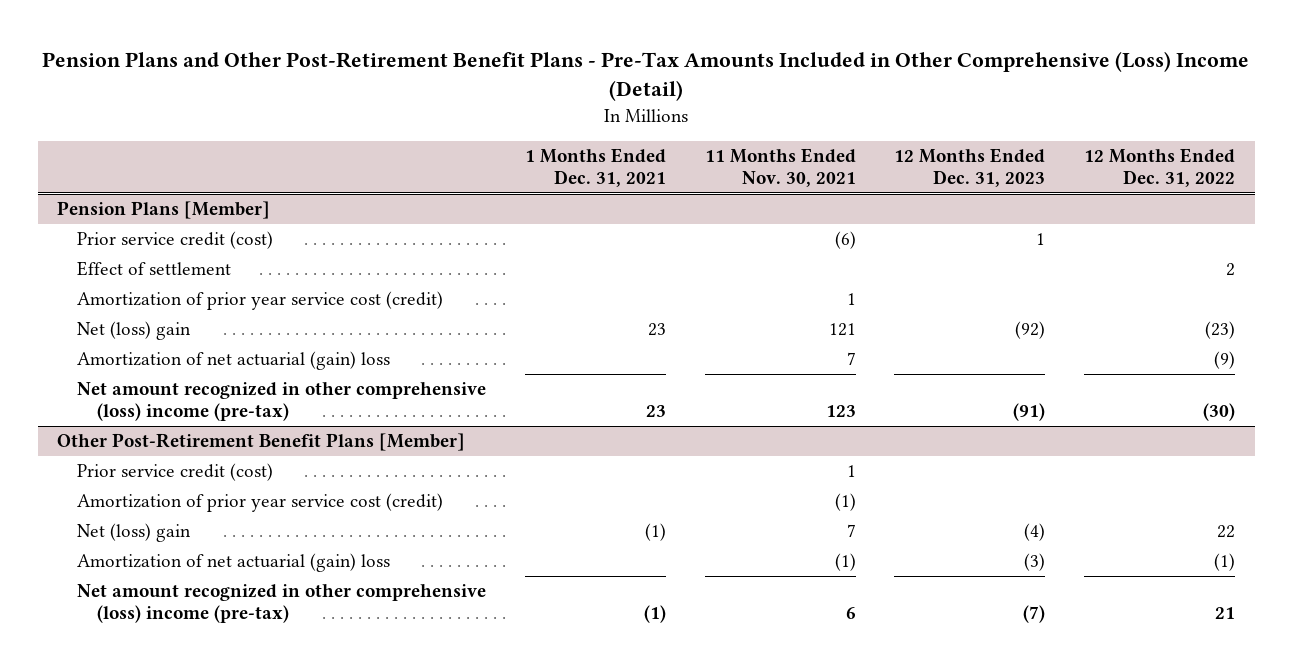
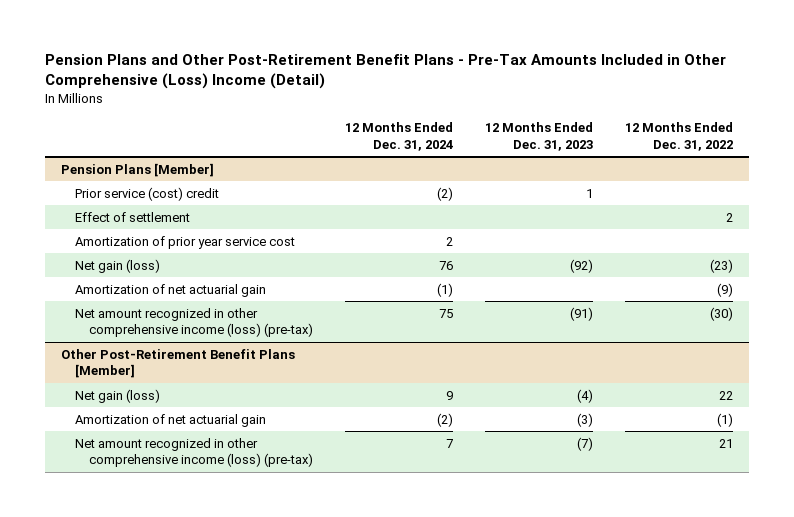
[524,147,666,187] 1 Months Ended Dec. 31, 2021 -> none
[704,147,856,187] 11 Months Ended Nov. 30, 2021 -> none
none -> [344,122,453,151] 12 Months Ended Dec. 31, 2024
[77,231,274,250] Prior service credit (cost) -> [74,186,219,201] Prior service (cost) credit
[77,291,444,311] Amortization of prior year service cost (credit) -> [74,235,295,249] Amortization of prior year service cost
[77,321,192,341] Net (loss) gain -> [74,258,160,273] Net gain (loss)
[77,351,391,371] Amortization of net actuarial (gain) loss -> [74,283,266,297] Amortization of net actuarial gain
[77,382,487,422] Net amount recognized in other comprehensive (loss) income (pre-tax) -> [74,307,313,338] Net amount recognized in other comprehensive income (loss) (pre-tax)
[77,463,274,482] Prior service credit (cost) -> none
[77,493,444,513] Amortization of prior year service cost (credit) -> none
[77,523,192,543] Net (loss) gain -> [74,388,160,403] Net gain (loss)
[77,553,391,573] Amortization of net actuarial (gain) loss -> [74,413,266,427] Amortization of net actuarial gain
[77,584,487,624] Net amount recognized in other comprehensive (loss) income (pre-tax) -> [74,437,313,468] Net amount recognized in other comprehensive income (loss) (pre-tax)

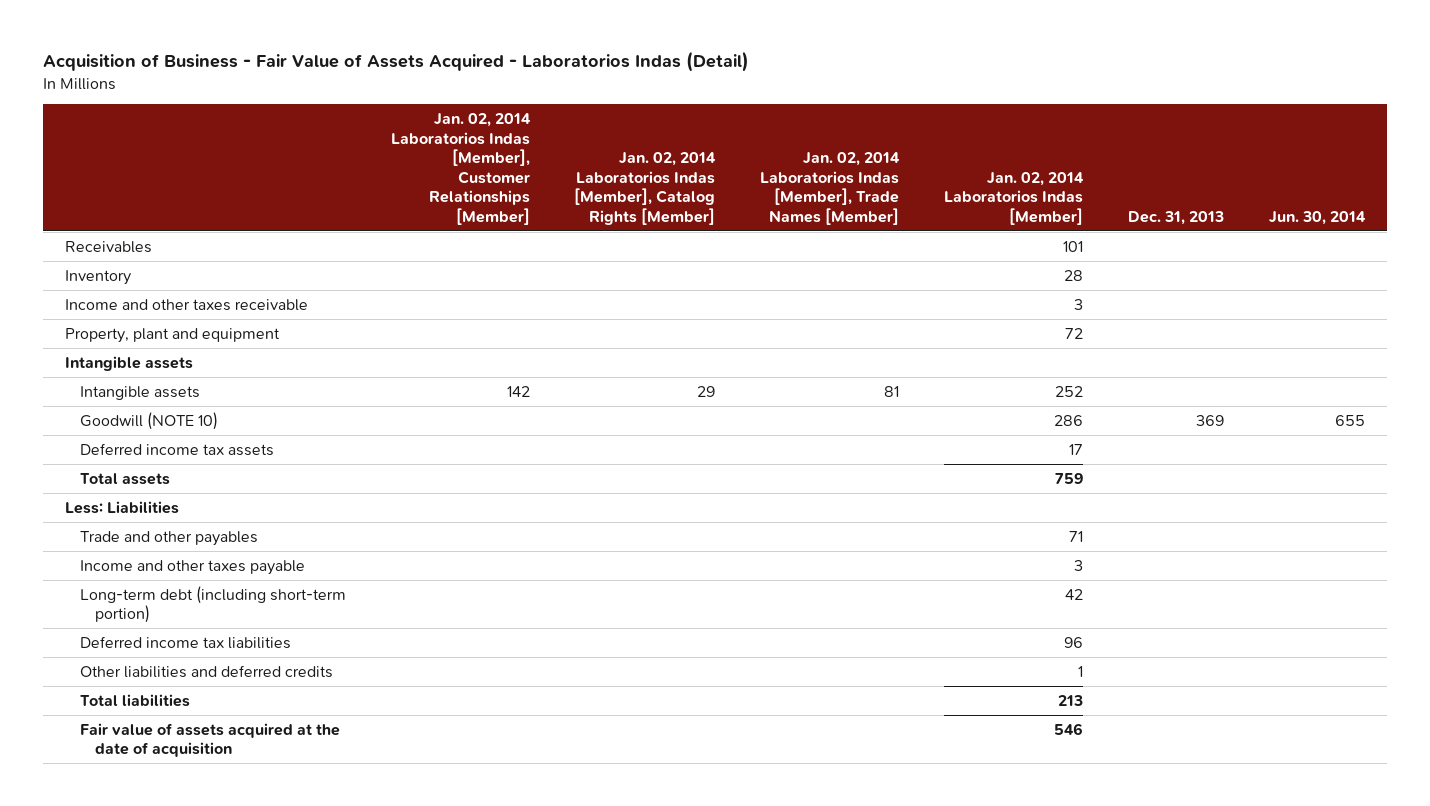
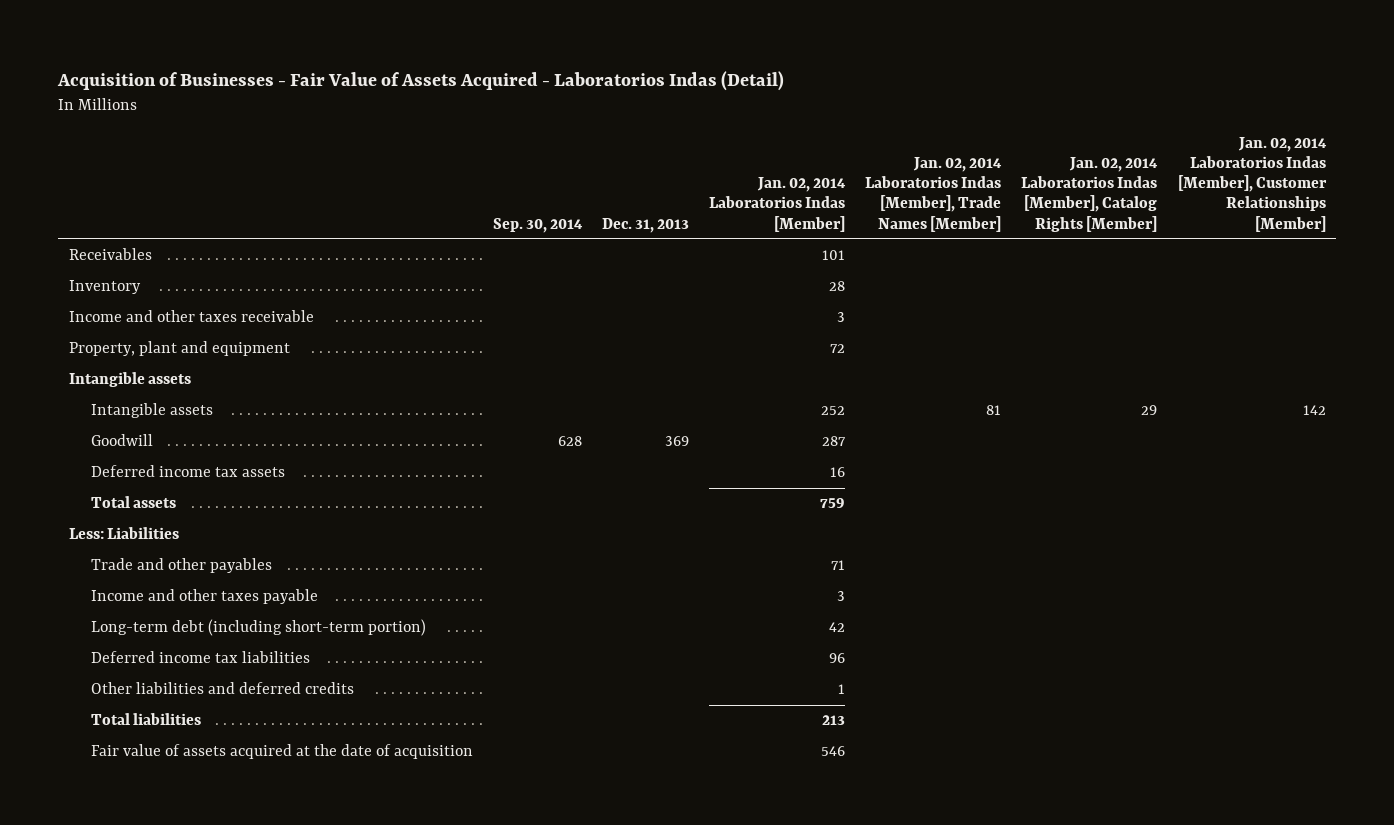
[42,51,749,73] Acquisition of Business - Fair Value of Assets Acquired - Laboratorios Indas (Detail) -> [57,70,785,91] Acquisition of Businesses - Fair Value of Assets Acquired - Laboratorios Indas (Detail)
[1268,210,1366,225] Jun. 30, 2014 -> none
none -> [493,217,584,233] Sep. 30, 2014
[79,411,218,430] Goodwill (NOTE 10) -> [90,434,153,447] Goodwill
[1054,414,1084,426] 286 -> [822,436,847,447] 287
[1069,443,1084,455] 17 -> [830,467,846,478] 16

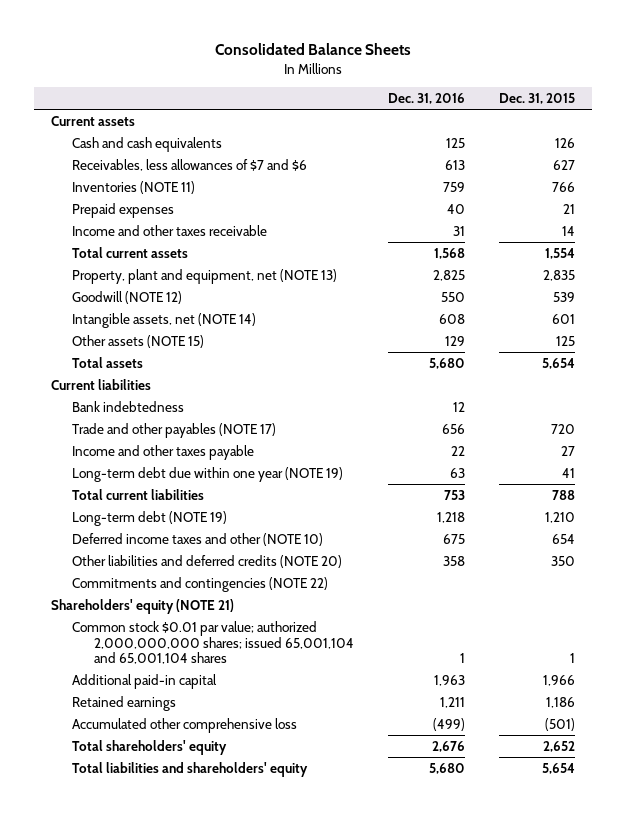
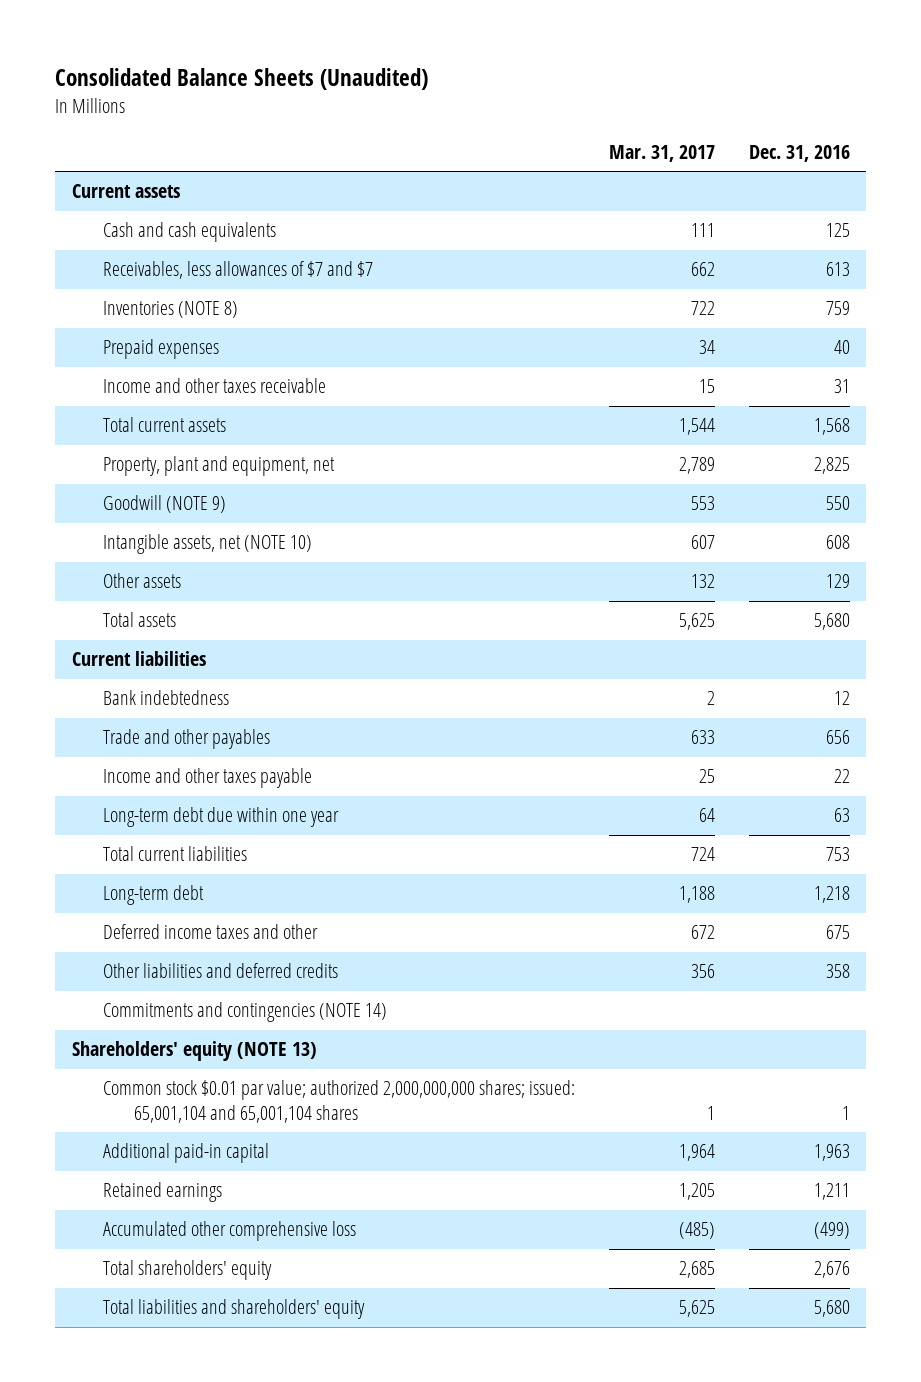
[215,43,412,56] Consolidated Balance Sheets -> [54,67,428,90] Consolidated Balance Sheets (Unaudited)
[499,92,576,104] Dec. 31, 2015 -> none
none -> [608,145,715,163] Mar. 31, 2017
[72,158,308,171] Receivables, less allowances of $7 and $6 -> [102,261,373,280] Receivables, less allowances of $7 and $7
[72,180,196,194] Inventories (NOTE 11) -> [102,301,238,319] Inventories (NOTE 8)
[72,268,338,284] Property, plant and equipment, net (NOTE 13) -> [102,456,335,477] Property, plant and equipment, net
[72,290,183,304] Goodwill (NOTE 12) -> [102,495,226,514] Goodwill (NOTE 9)
[72,312,257,328] Intangible assets, net (NOTE 14) -> [102,534,312,555] Intangible assets, net (NOTE 10)
[72,334,205,348] Other assets (NOTE 15) -> [102,573,181,589] Other assets
[72,422,277,438] Trade and other payables (NOTE 17) -> [102,729,270,750] Trade and other payables
[72,466,344,482] Long-term debt due within one year (NOTE 19) -> [102,807,339,828] Long-term debt due within one year
[72,510,228,526] Long-term debt (NOTE 19) -> [102,885,204,906] Long-term debt
[72,532,324,546] Deferred income taxes and other (NOTE 10) -> [102,924,318,940] Deferred income taxes and other
[72,554,343,568] Other liabilities and deferred credits (NOTE 20) -> [102,963,338,979] Other liabilities and deferred credits
[72,576,329,592] Commitments and contingencies (NOTE 22) -> [102,1002,387,1023] Commitments and contingencies (NOTE 14)
[51,598,235,614] Shareholders' equity (NOTE 21) -> [71,1041,317,1062] Shareholders' equity (NOTE 13)
[72,620,354,665] Common stock $0.01 par value; authorized 2,000,000,000 shares; issued 65,001,104 and 65,001,104 shares -> [102,1080,575,1124] Common stock $0.01 par value; authorized 2,000,000,000 shares; issued: 65,001,104 and 65,001,104 shares

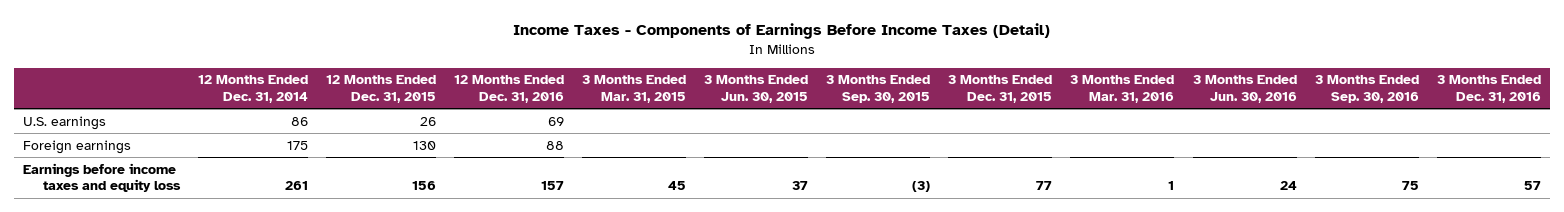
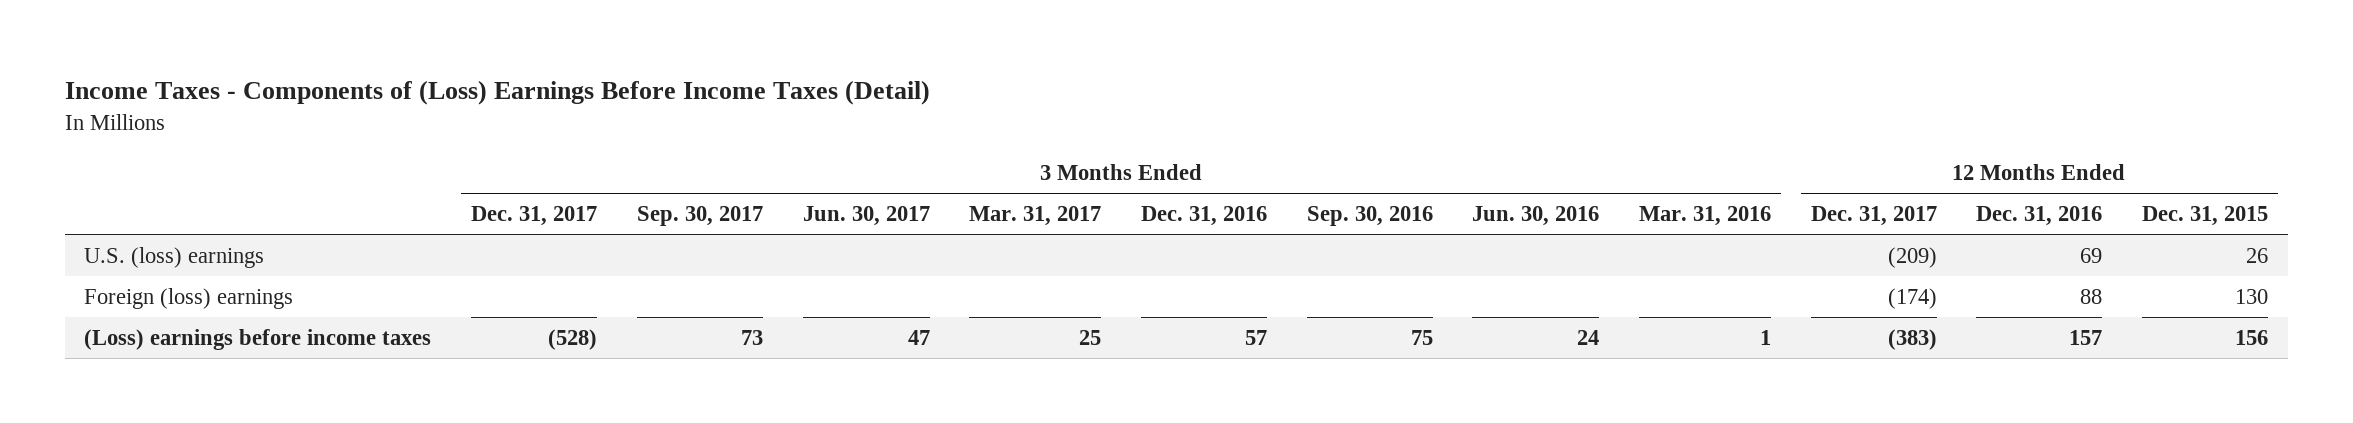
[512,23,1050,40] Income Taxes - Components of Earnings Before Income Taxes (Detail) -> [64,80,930,106] Income Taxes - Components of (Loss) Earnings Before Income Taxes (Detail)
[197,75,308,103] 12 Months Ended Dec. 31, 2014 -> none
[582,75,687,103] 3 Months Ended Mar. 31, 2015 -> none
[704,75,809,103] 3 Months Ended Jun. 30, 2015 -> none
[826,75,931,103] 3 Months Ended Sep. 30, 2015 -> none
[948,75,1053,103] 3 Months Ended Dec. 31, 2015 -> none
none -> [471,205,598,226] Dec. 31, 2017
none -> [636,205,763,226] Sep. 30, 2017
none -> [802,205,930,226] Jun. 30, 2017
none -> [969,205,1102,226] Mar. 31, 2017
none -> [1810,205,1937,226] Dec. 31, 2017
[23,115,107,130] U.S. earnings -> [84,246,265,268] U.S. (loss) earnings
[23,139,132,154] Foreign earnings -> [84,287,294,309] Foreign (loss) earnings
[23,162,181,193] Earnings before income taxes and equity loss -> [84,328,432,350] (Loss) earnings before income taxes

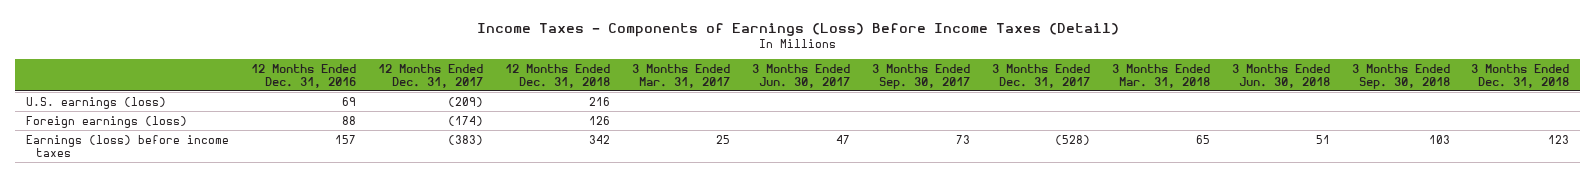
[64,80,930,106] Income Taxes - Components of (Loss) Earnings Before Income Taxes (Detail) -> [476,22,1119,37] Income Taxes - Components of Earnings (Loss) Before Income Taxes (Detail)
[1140,205,1267,226] Dec. 31, 2016 -> none
[1306,205,1433,226] Sep. 30, 2016 -> none
[1472,205,1600,226] Jun. 30, 2016 -> none
[1639,205,1772,226] Mar. 31, 2016 -> none
[2142,205,2269,226] Dec. 31, 2015 -> none
none -> [505,63,611,88] 12 Months Ended Dec. 31, 2018
none -> [1111,63,1210,88] 3 Months Ended Mar. 31, 2018
none -> [1231,63,1330,88] 3 Months Ended Jun. 30, 2018
none -> [1351,63,1450,89] 3 Months Ended Sep. 30, 2018
none -> [1471,63,1570,88] 3 Months Ended Dec. 31, 2018
[84,246,265,268] U.S. (loss) earnings -> [26,96,167,109] U.S. earnings (loss)
[84,287,294,309] Foreign (loss) earnings -> [26,115,188,128] Foreign earnings (loss)
[84,328,432,350] (Loss) earnings before income taxes -> [26,134,230,157] Earnings (loss) before income taxes

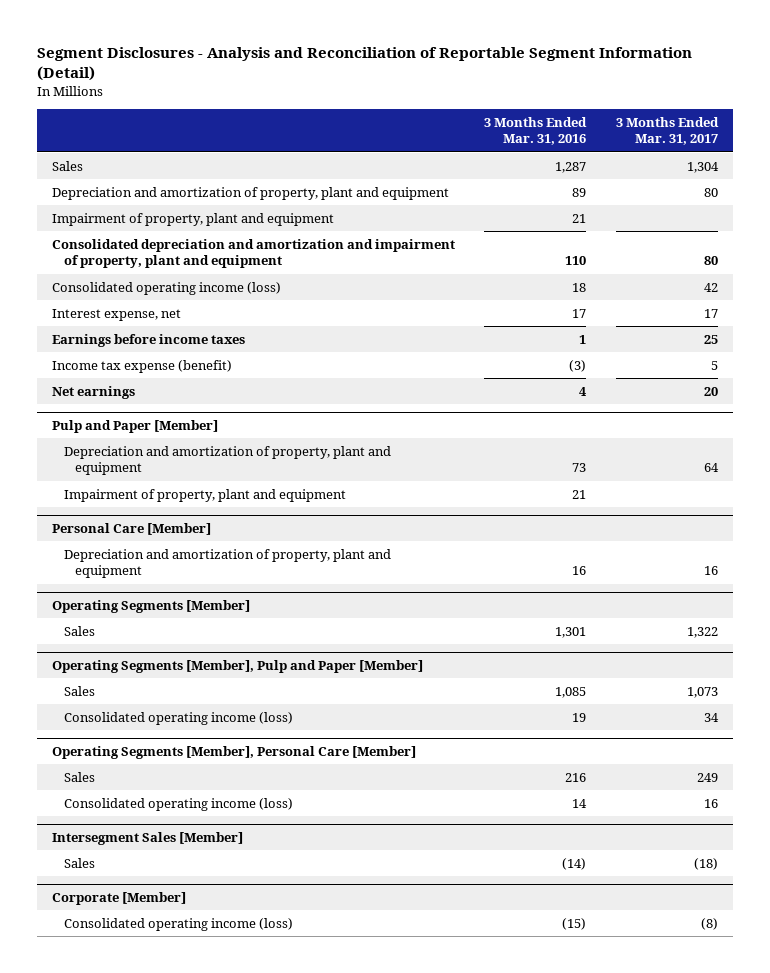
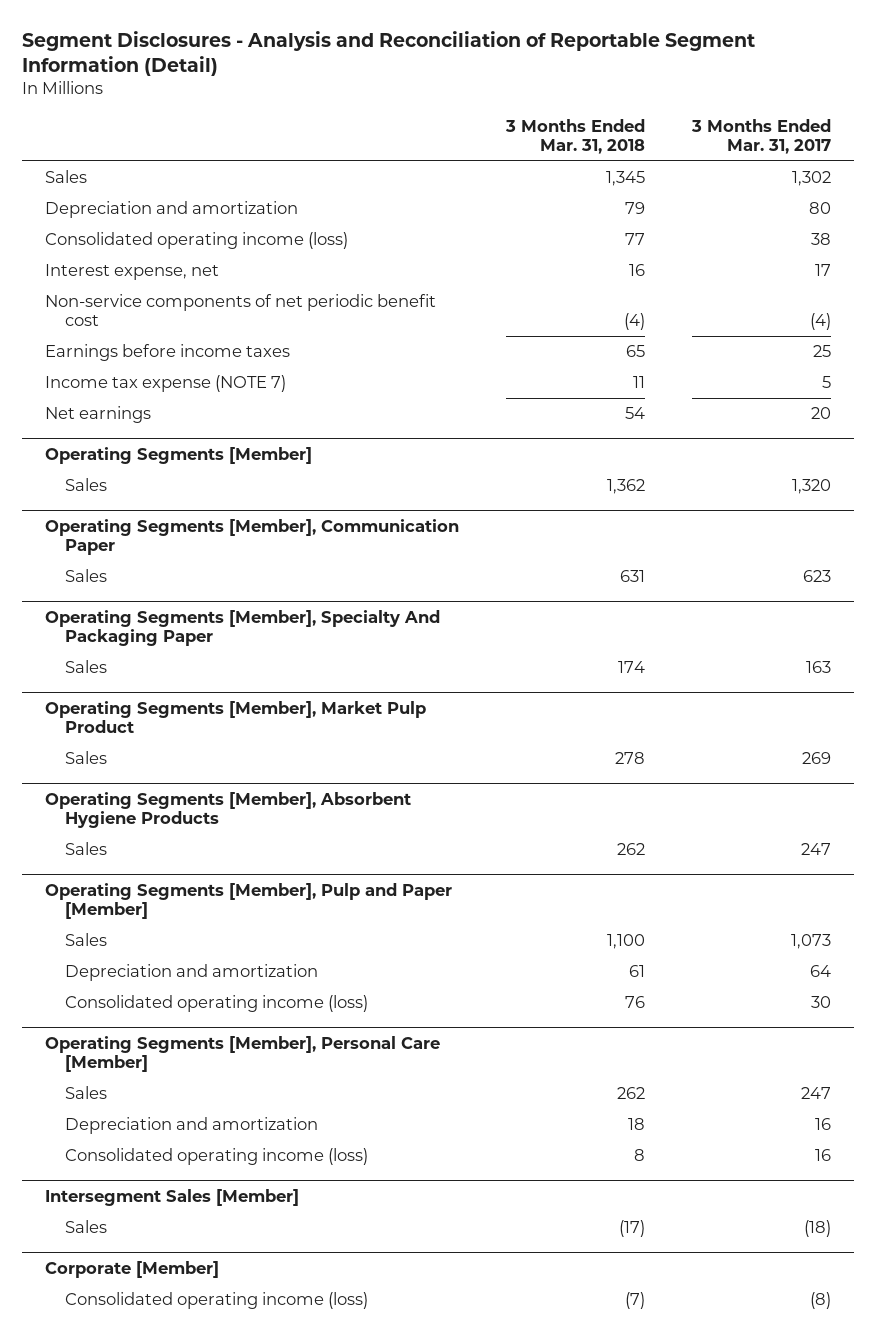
[484,116,588,146] 3 Months Ended Mar. 31, 2016 -> none
none -> [504,119,645,155] 3 Months Ended Mar. 31, 2018
[52,212,335,226] Impairment of property, plant and equipment -> none
[52,238,456,269] Consolidated depreciation and amortization and impairment of property, plant and equipment -> none
[686,161,719,173] 1,304 -> [791,171,831,187] 1,302
[52,186,450,200] Depreciation and amortization of property, plant and equipment -> [44,201,298,219] Depreciation and amortization
[703,282,718,292] 42 -> [810,233,831,246] 38
none -> [44,294,436,327] Non-service components of net periodic benefit cost
[52,359,233,373] Income tax expense (benefit) -> [44,375,286,393] Income tax expense (NOTE 7)
[52,420,219,434] Pulp and Paper [Member] -> none
[63,445,391,476] Depreciation and amortization of property, plant and equipment -> none
[63,488,346,502] Impairment of property, plant and equipment -> none
[52,523,212,536] Personal Care [Member] -> none
[63,548,391,579] Depreciation and amortization of property, plant and equipment -> none
[686,626,718,638] 1,322 -> [791,479,831,495] 1,320
none -> [44,518,459,555] Operating Segments [Member], Communication Paper
none -> [64,569,107,583] Sales
none -> [44,609,440,646] Operating Segments [Member], Specialty And Packaging Paper
none -> [64,660,107,674] Sales
none -> [44,700,426,733] Operating Segments [Member], Market Pulp Product
none -> [64,751,107,765] Sales
none -> [44,791,411,828] Operating Segments [Member], Absorbent Hygiene Products
none -> [64,842,107,856] Sales
none -> [64,964,318,982] Depreciation and amortization
[703,712,719,722] 34 -> [810,996,831,1009] 30
[696,772,718,782] 249 -> [800,1087,831,1100] 247
none -> [64,1117,318,1135] Depreciation and amortization

